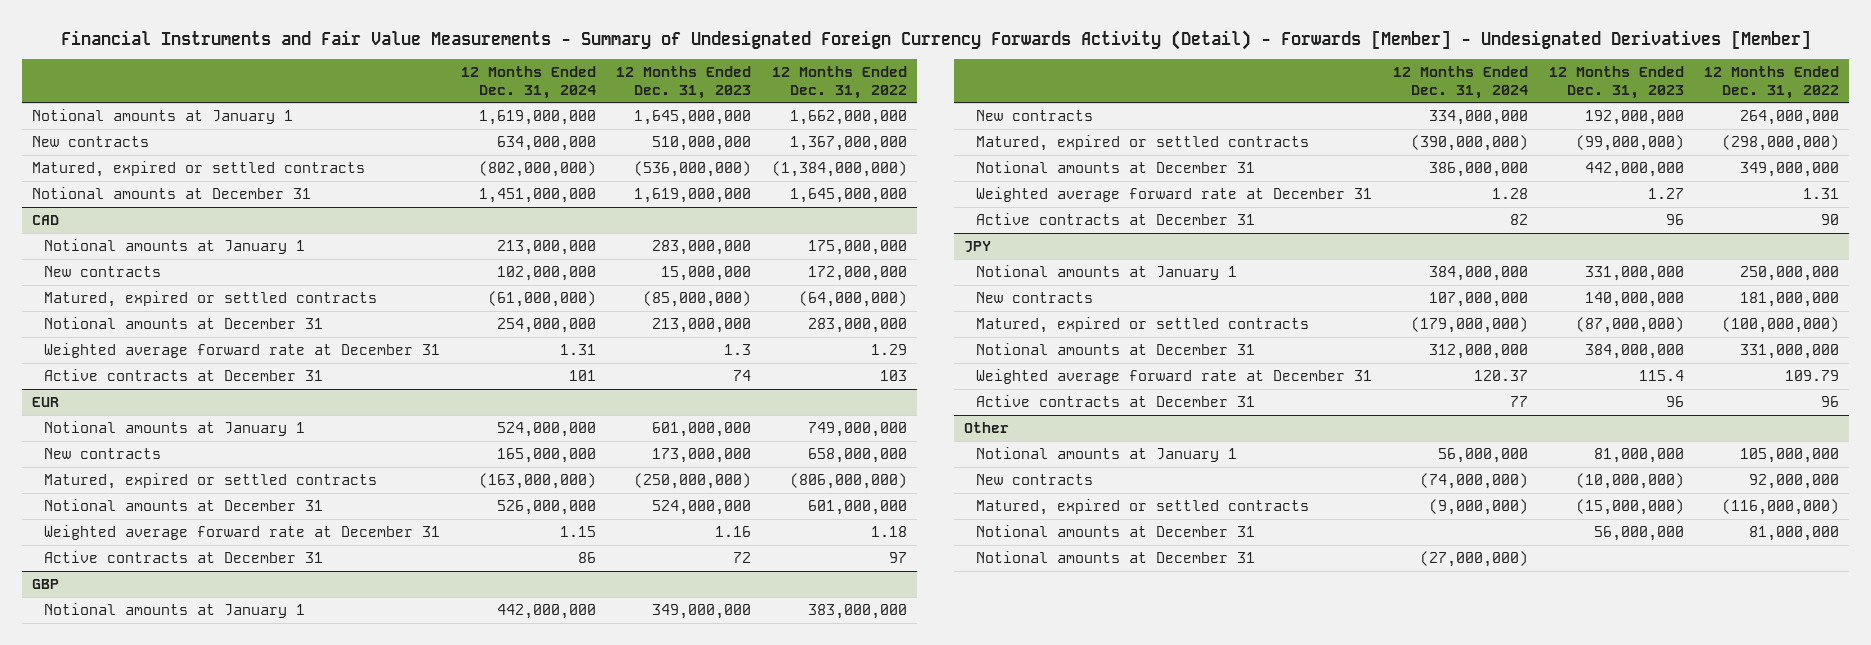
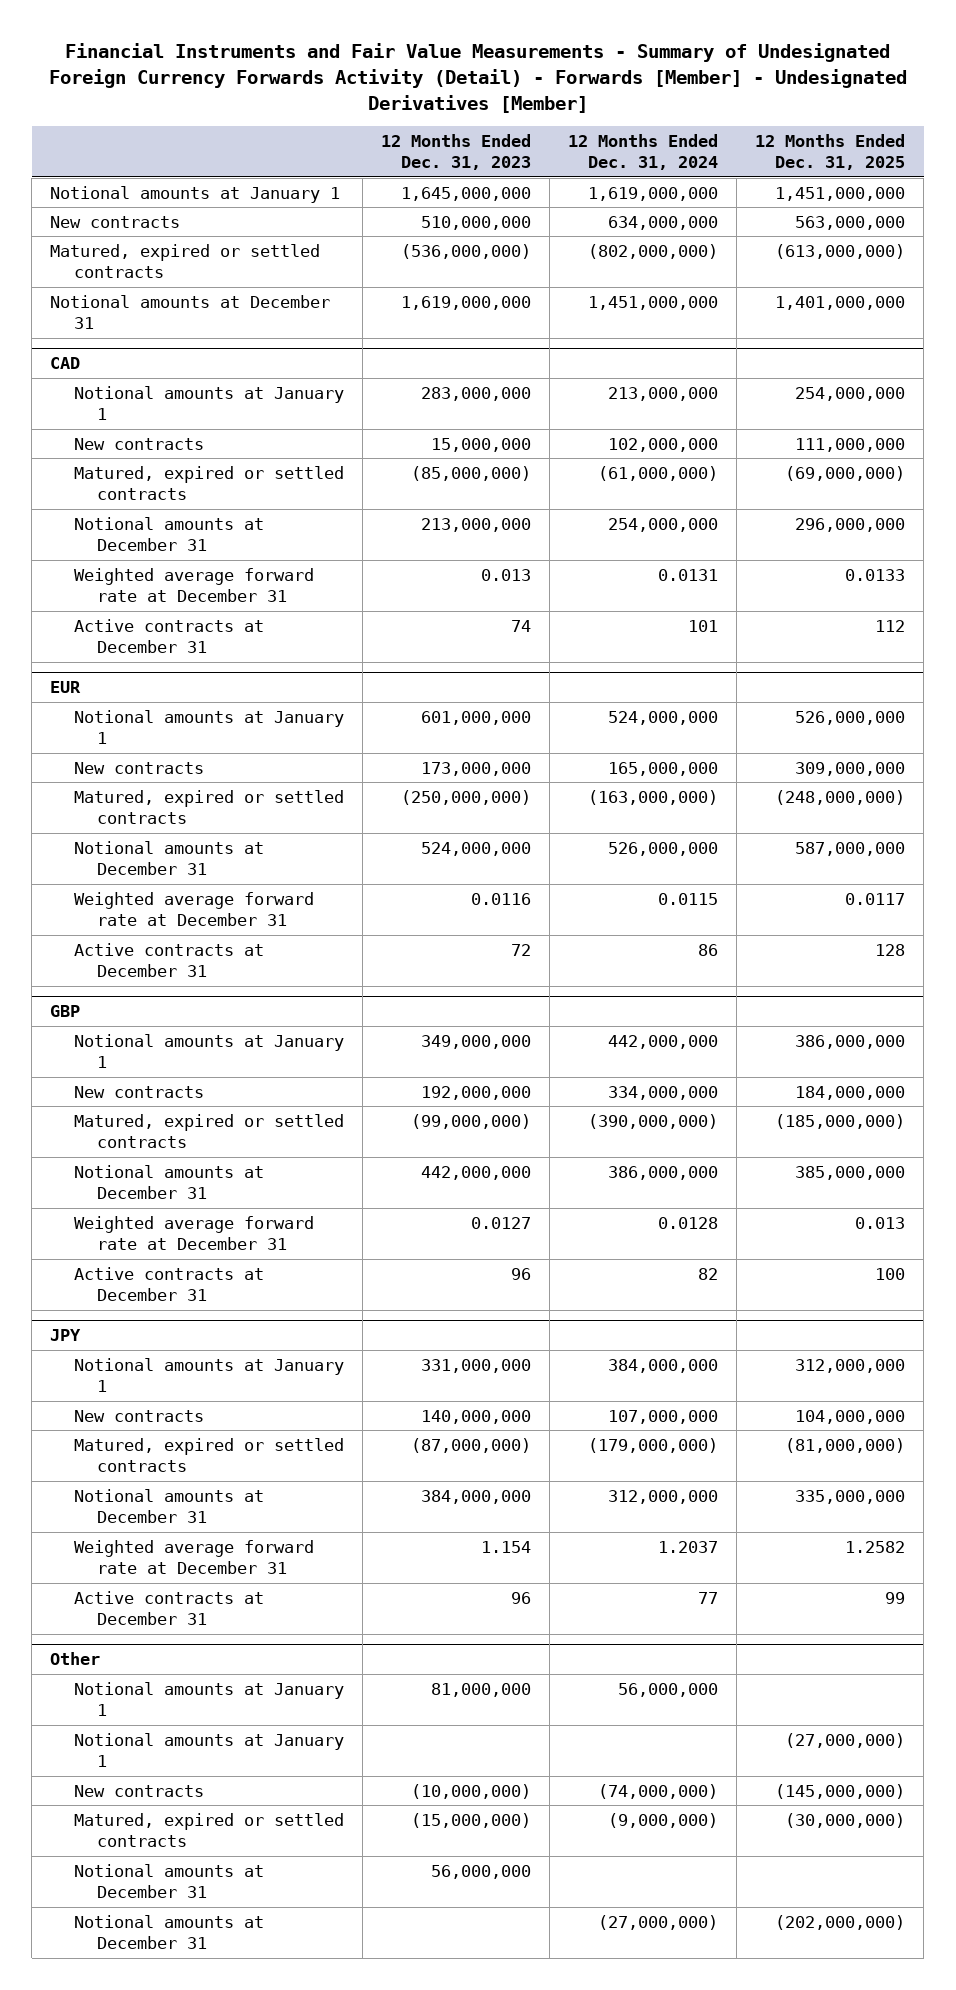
[771,66,907,99] 12 Months Ended Dec. 31, 2022 -> none
none -> [755,134,906,171] 12 Months Ended Dec. 31, 2025
[559,343,596,355] 1.31 -> [658,568,719,581] 0.0131
[724,343,752,355] 1.3 -> [480,568,531,581] 0.013
[559,525,596,537] 1.15 -> [658,892,719,905] 0.0115
[715,525,752,537] 1.16 -> [470,892,531,905] 0.0116
[1492,187,1529,199] 1.28 -> [658,1216,719,1229] 0.0128
[1647,187,1684,199] 1.27 -> [470,1216,531,1229] 0.0127
[1474,369,1529,381] 120.37 -> [658,1540,719,1553] 1.2037
[1638,369,1684,381] 115.4 -> [480,1540,531,1553] 1.154
none -> [73,1732,344,1768] Notional amounts at January 1

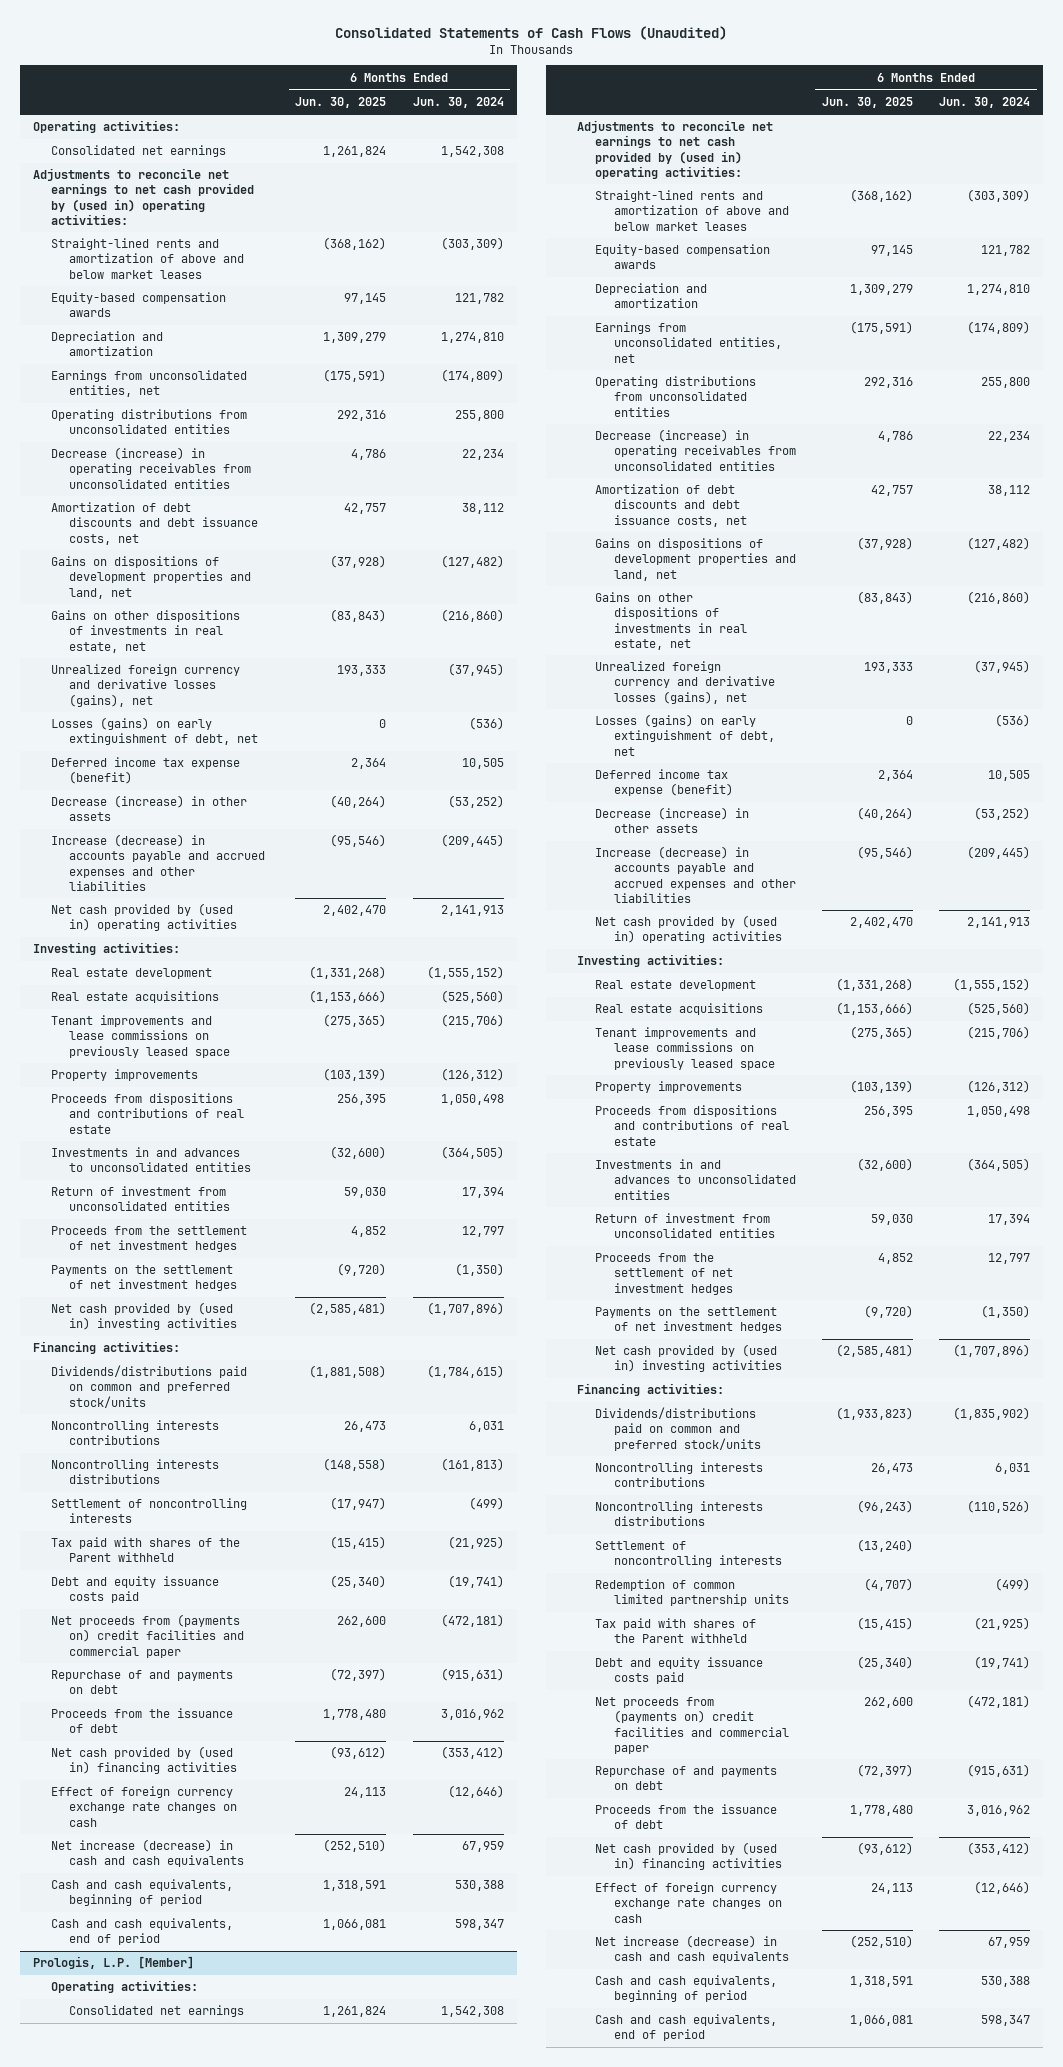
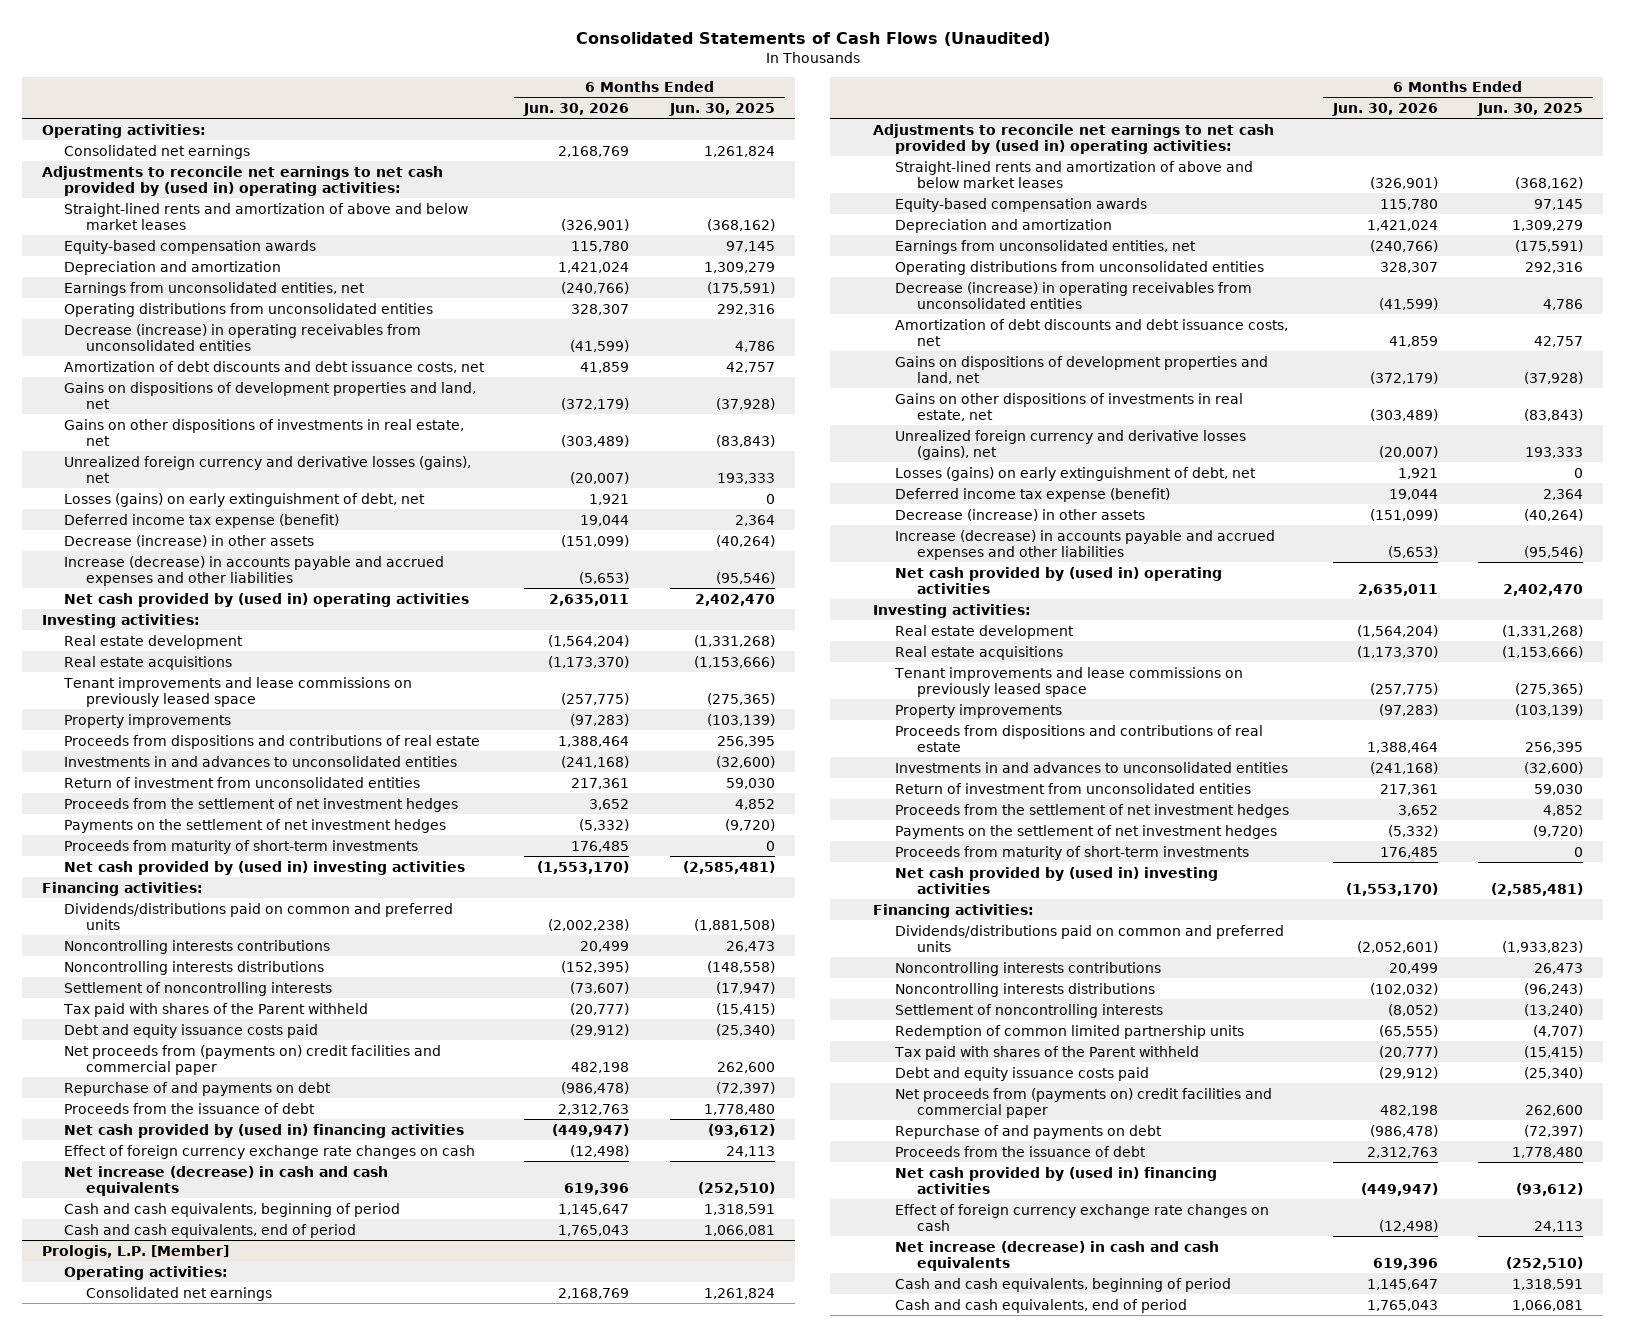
[412,97,504,109] Jun. 30, 2024 -> none
none -> [523,102,630,116] Jun. 30, 2026
none -> [64,839,419,854] Proceeds from maturity of short-term investments
[50,1365,247,1408] Dividends/distributions paid on common and preferred stock/units -> [64,902,454,930] Dividends/distributions paid on common and preferred units
none -> [894,845,1249,860] Proceeds from maturity of short-term investments
[595,1407,761,1451] Dividends/distributions paid on common and preferred stock/units -> [894,924,1284,952] Dividends/distributions paid on common and preferred units

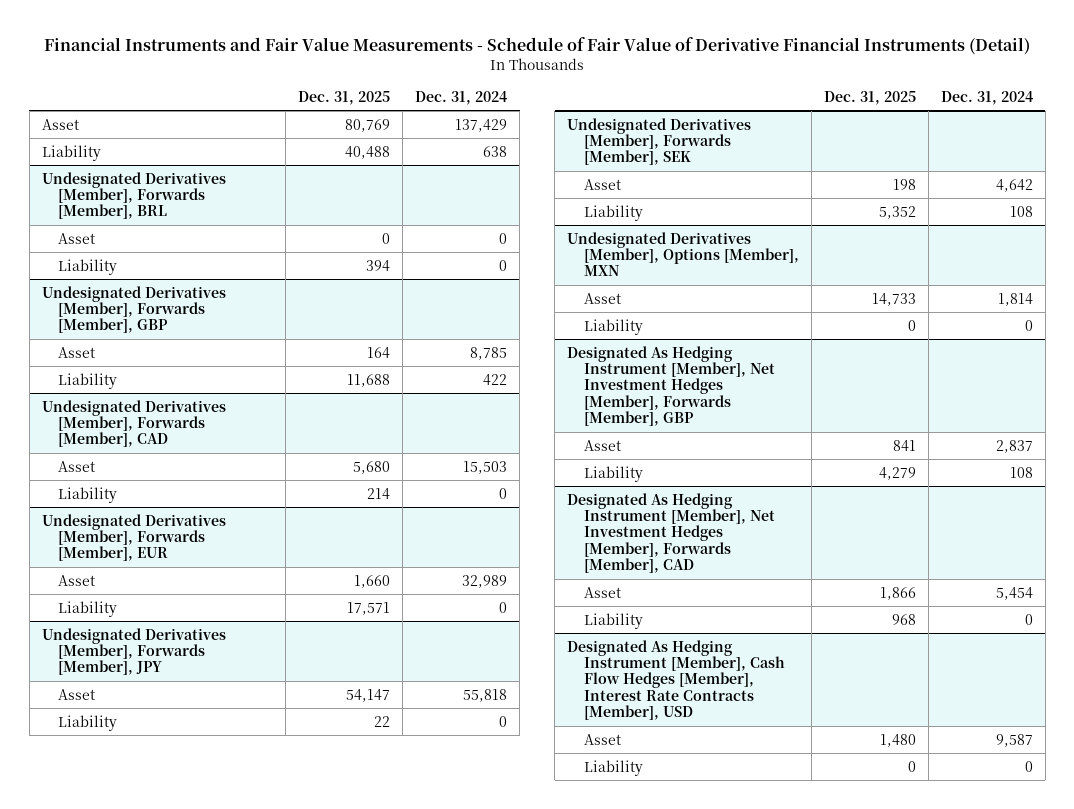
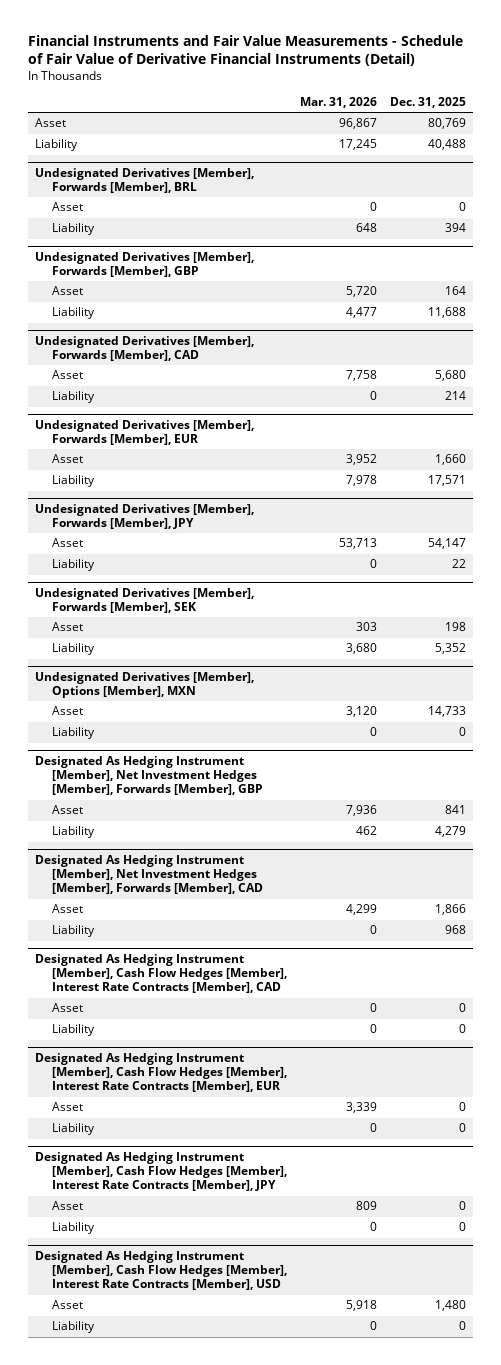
[415,91,508,106] Dec. 31, 2024 -> none
none -> [300,97,378,109] Mar. 31, 2026
none -> [35,953,287,994] Designated As Hedging Instrument [Member], Cash Flow Hedges [Member], Interest Rate Contracts [Member], CAD
none -> [51,1003,83,1013] Asset
none -> [51,1024,95,1037] Liability
none -> [35,1052,287,1093] Designated As Hedging Instrument [Member], Cash Flow Hedges [Member], Interest Rate Contracts [Member], EUR
none -> [51,1102,83,1112] Asset
none -> [51,1123,95,1136] Liability
none -> [35,1151,287,1192] Designated As Hedging Instrument [Member], Cash Flow Hedges [Member], Interest Rate Contracts [Member], JPY
none -> [51,1201,83,1211] Asset
none -> [51,1222,95,1235] Liability

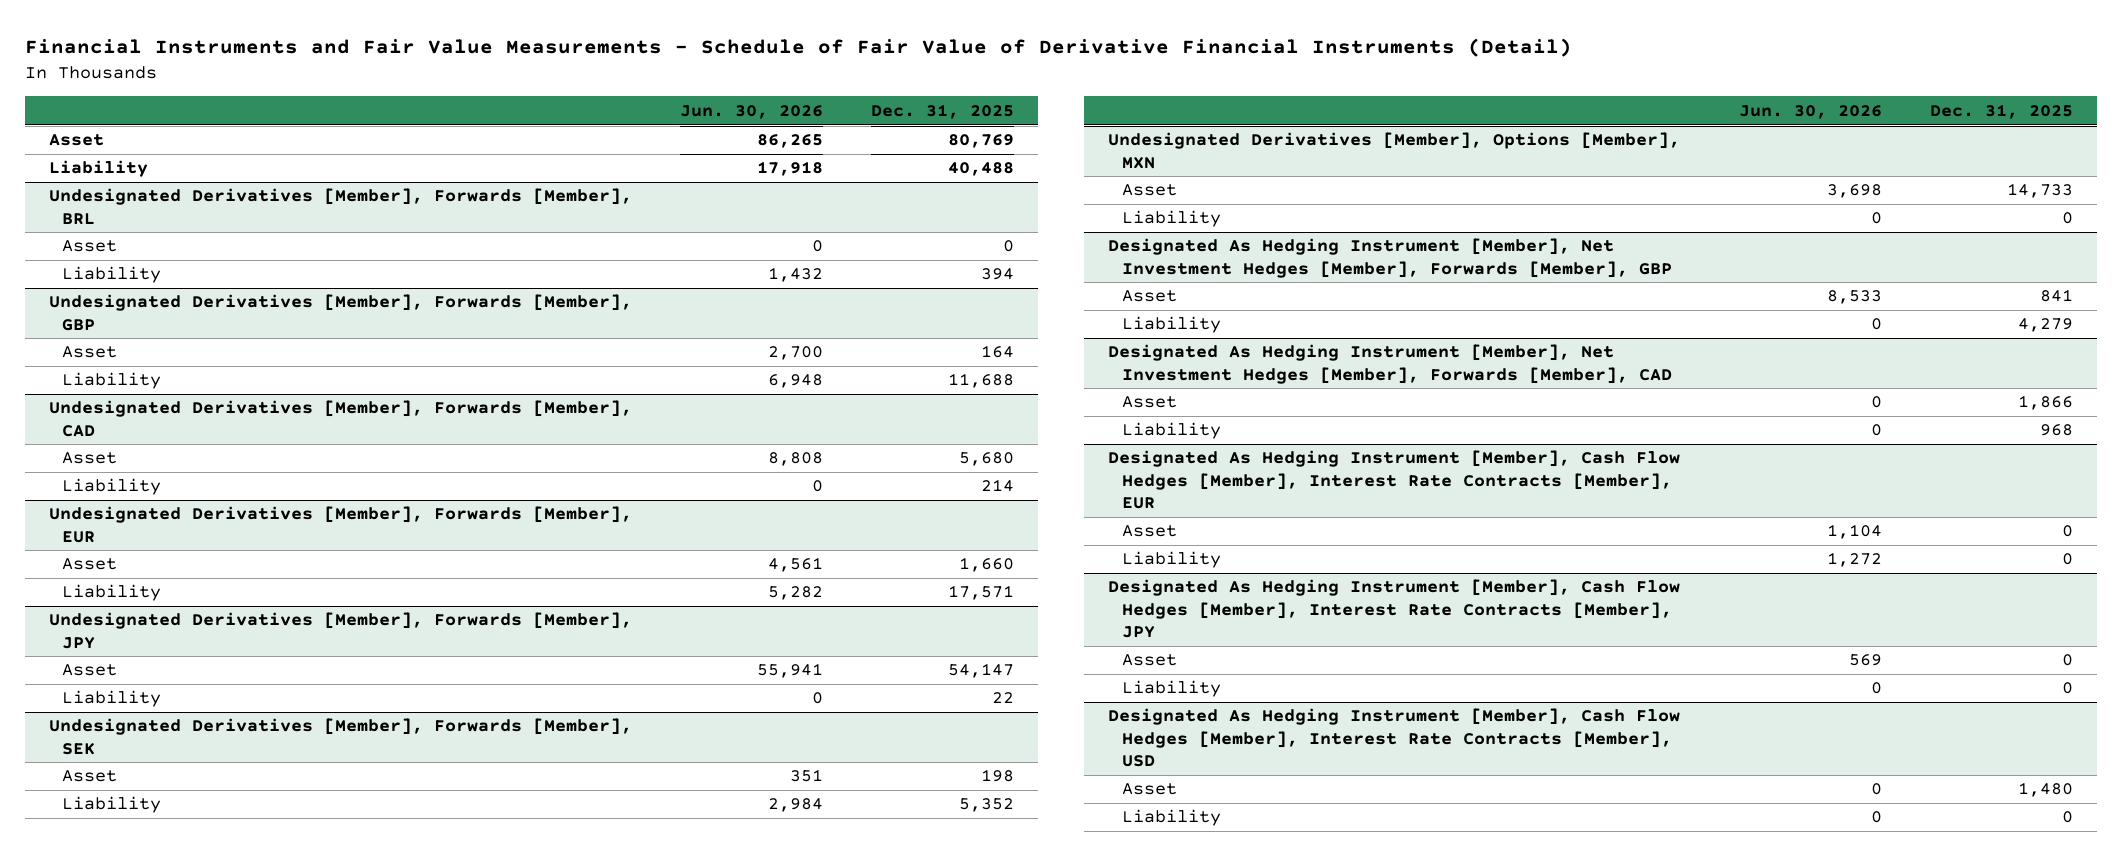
[300,97,378,109] Mar. 31, 2026 -> none
none -> [680,104,824,119] Jun. 30, 2026
[35,953,287,994] Designated As Hedging Instrument [Member], Cash Flow Hedges [Member], Interest Rate Contracts [Member], CAD -> none
[51,1003,83,1013] Asset -> none
[51,1024,95,1037] Liability -> none

